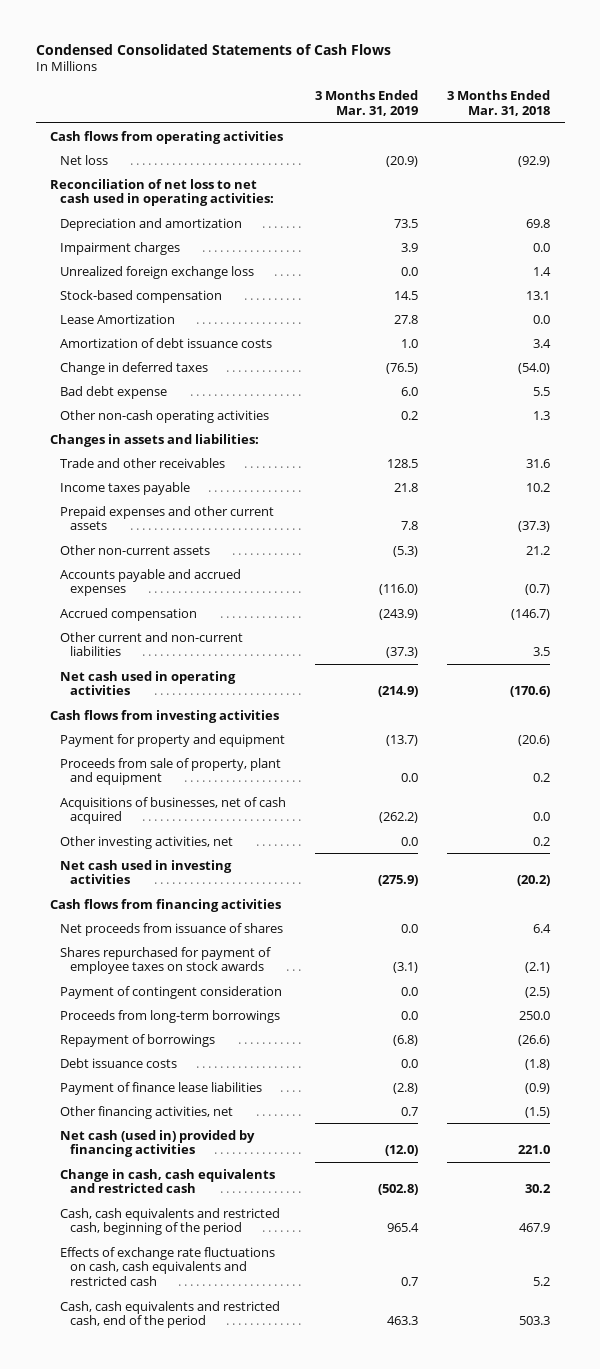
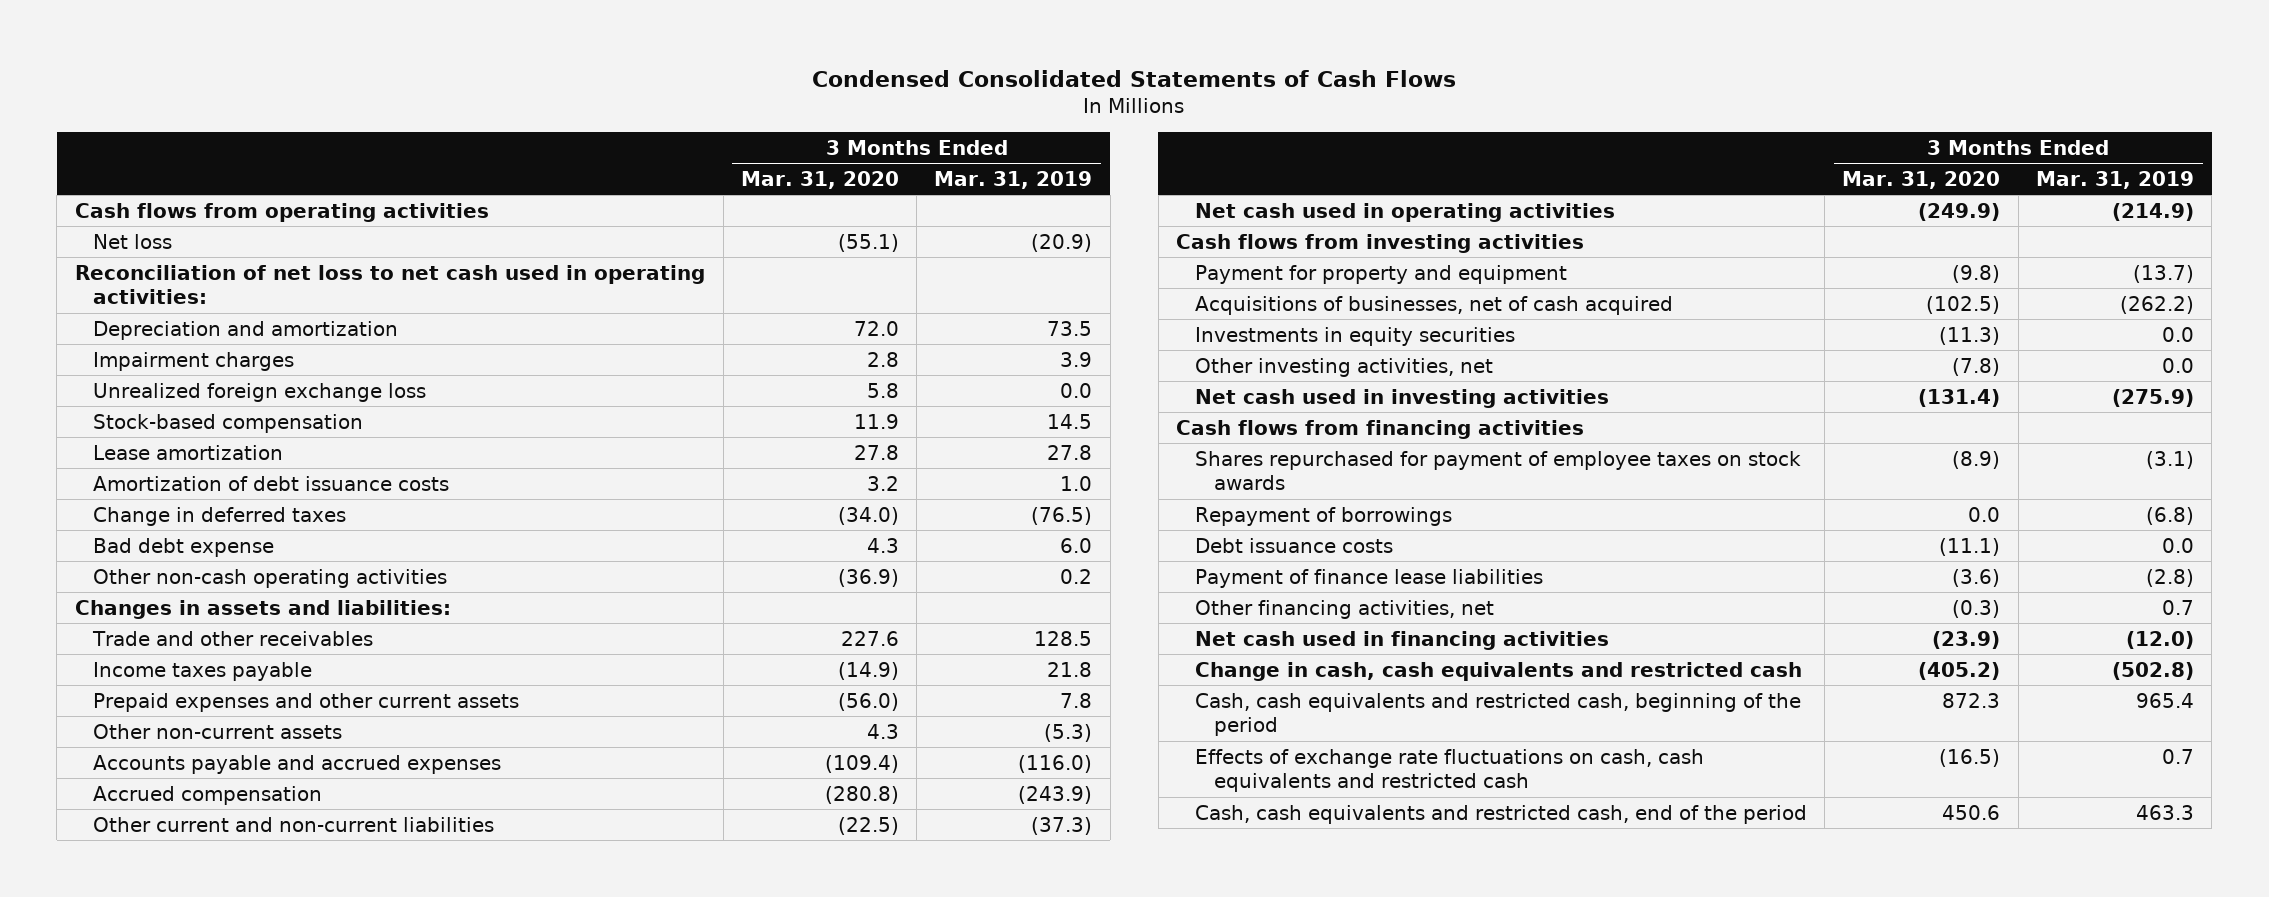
[447,90,551,116] 3 Months Ended Mar. 31, 2018 -> none
none -> [740,170,899,189] Mar. 31, 2020
[60,313,176,324] Lease Amortization -> [93,444,284,460] Lease amortization
[60,757,282,786] Proceeds from sale of property, plant and equipment -> none
none -> [1194,326,1515,346] Investments in equity securities
[60,922,284,936] Net proceeds from issuance of shares -> none
[60,985,283,999] Payment of contingent consideration -> none
[60,1009,281,1023] Proceeds from long-term borrowings -> none
[60,1129,256,1158] Net cash (used in) provided by financing activities -> [1194,630,1609,650] Net cash used in financing activities

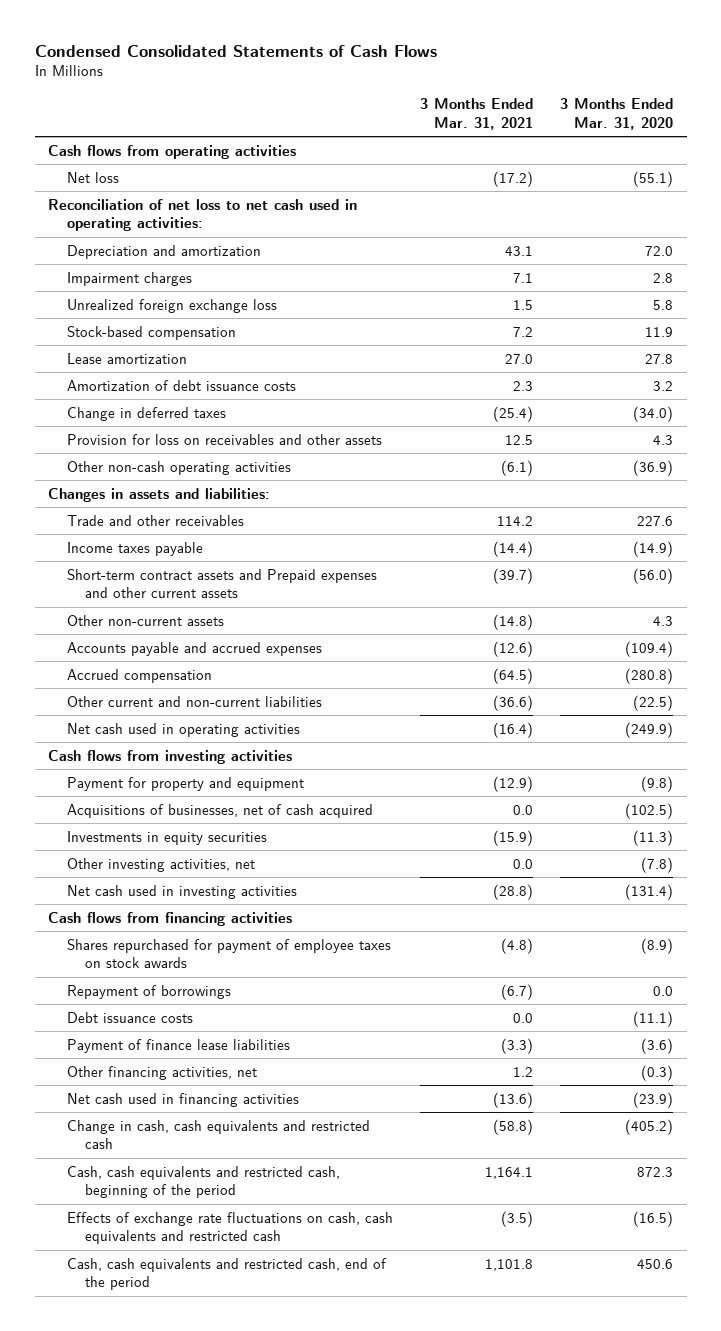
[934,170,1093,189] Mar. 31, 2019 -> none
none -> [419,98,533,130] 3 Months Ended Mar. 31, 2021
[93,537,275,557] Bad debt expense -> [66,433,382,445] Provision for loss on receivables and other assets
[93,692,520,712] Prepaid expenses and other current assets -> [66,568,377,599] Short-term contract assets and Prepaid expenses and other current assets

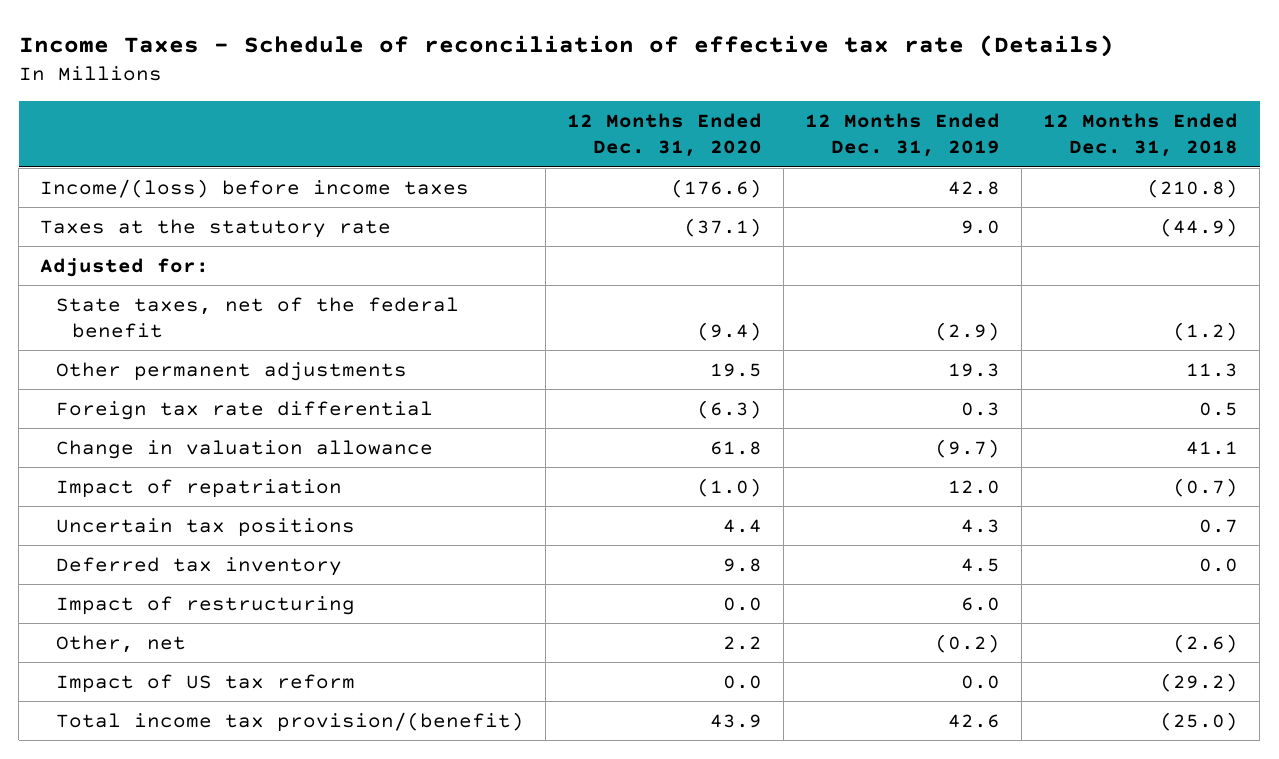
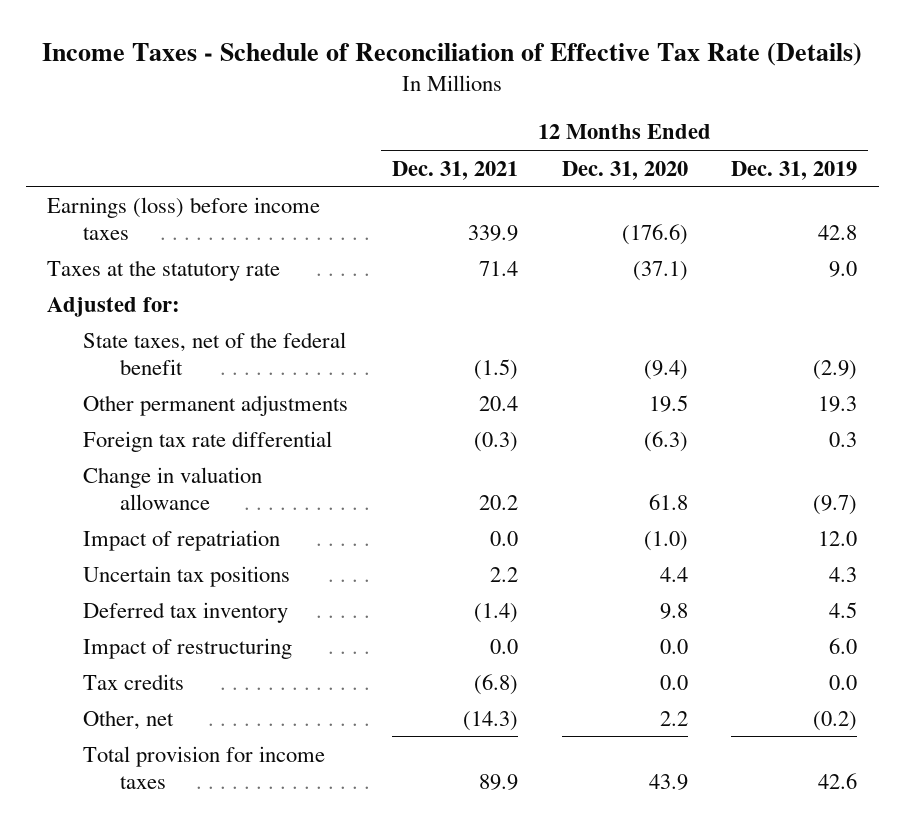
[18,34,1114,57] Income Taxes - Schedule of reconciliation of effective tax rate (Details) -> [42,42,863,66] Income Taxes - Schedule of Reconciliation of Effective Tax Rate (Details)
[1043,113,1239,158] 12 Months Ended Dec. 31, 2018 -> none
none -> [392,160,519,180] Dec. 31, 2021
[40,178,470,198] Income/(loss) before income taxes -> [47,196,321,240] Earnings (loss) before income taxes
none -> [83,673,185,690] Tax credits
[55,673,355,693] Impact of US tax reform -> none
[55,711,524,732] Total income tax provision/(benefit) -> [83,745,326,789] Total provision for income taxes

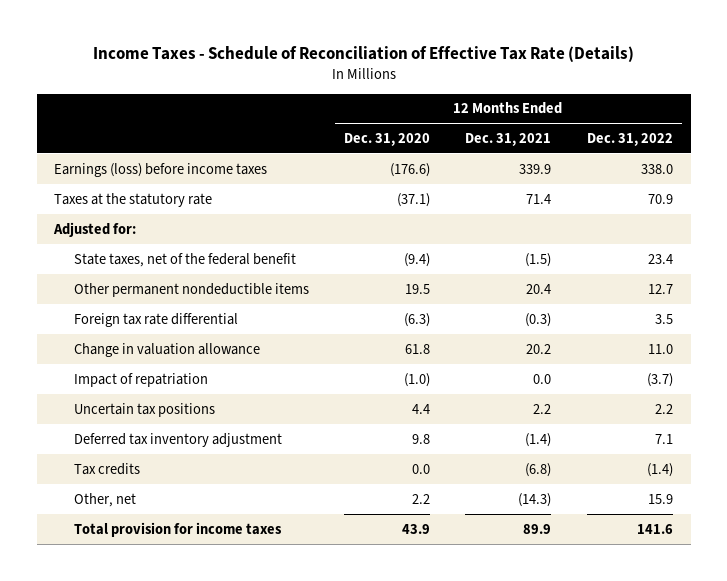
[731,160,858,180] Dec. 31, 2019 -> none
none -> [586,132,673,146] Dec. 31, 2022
[83,394,349,416] Other permanent adjustments -> [73,282,309,297] Other permanent nondeductible items
[83,637,293,659] Impact of restructuring -> none
[83,601,289,623] Deferred tax inventory -> [73,432,282,447] Deferred tax inventory adjustment

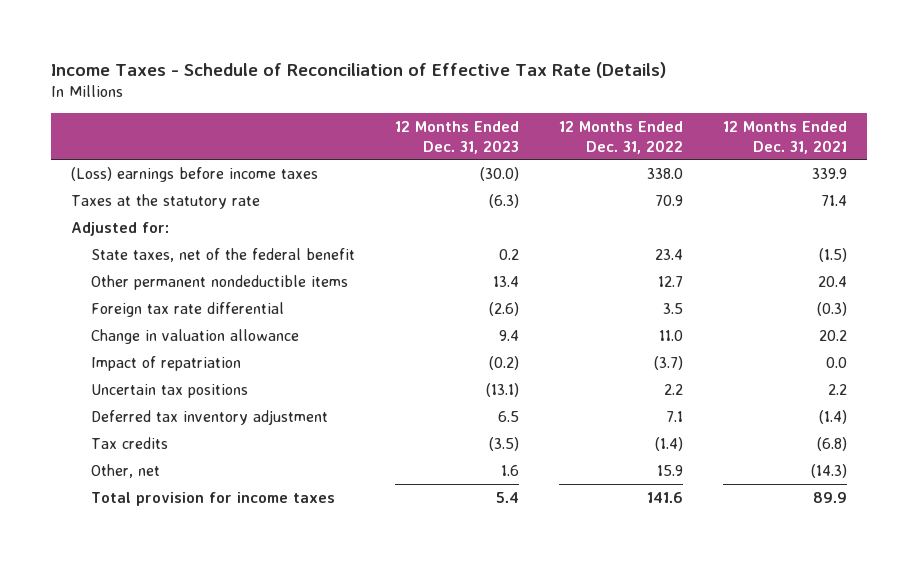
[344,132,431,146] Dec. 31, 2020 -> none
none -> [394,120,519,154] 12 Months Ended Dec. 31, 2023
[54,162,268,177] Earnings (loss) before income taxes -> [71,166,319,182] (Loss) earnings before income taxes

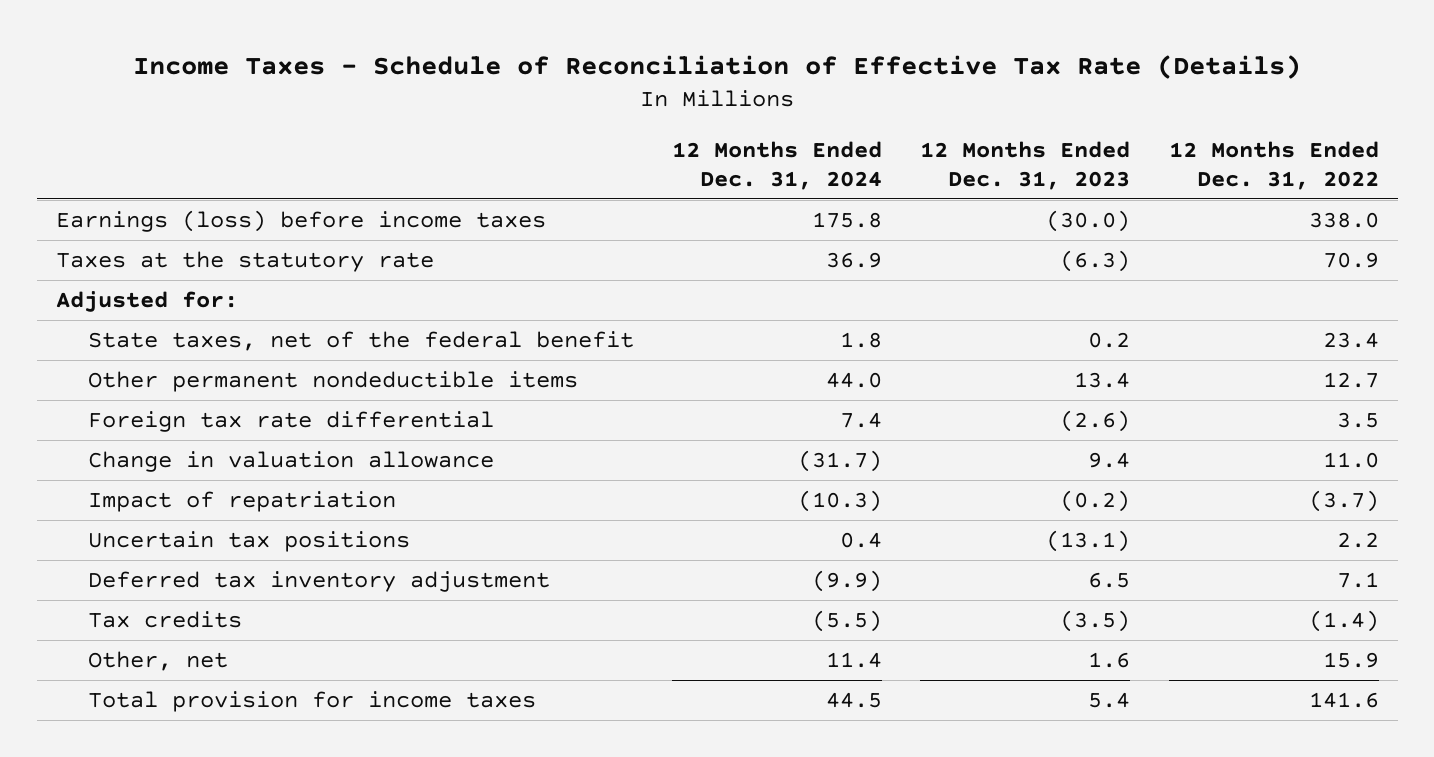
[723,120,848,154] 12 Months Ended Dec. 31, 2021 -> none
none -> [672,140,883,190] 12 Months Ended Dec. 31, 2024
[71,166,319,182] (Loss) earnings before income taxes -> [55,209,546,232] Earnings (loss) before income taxes

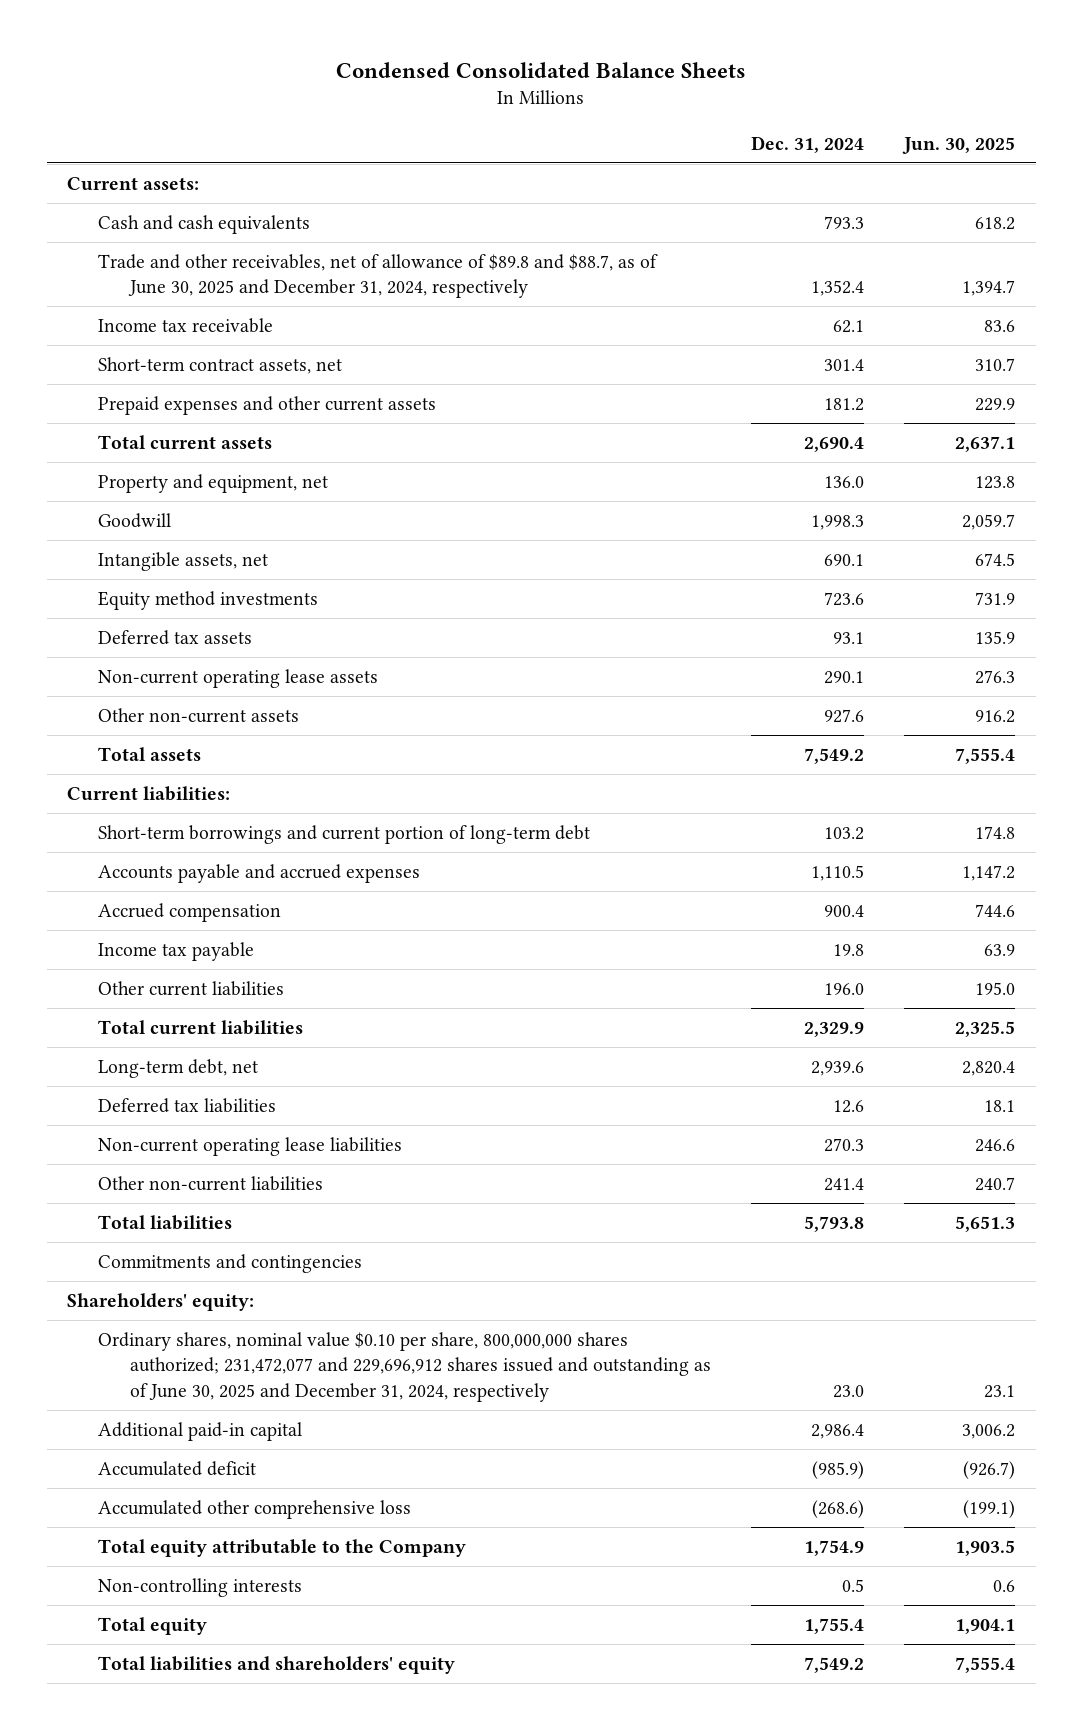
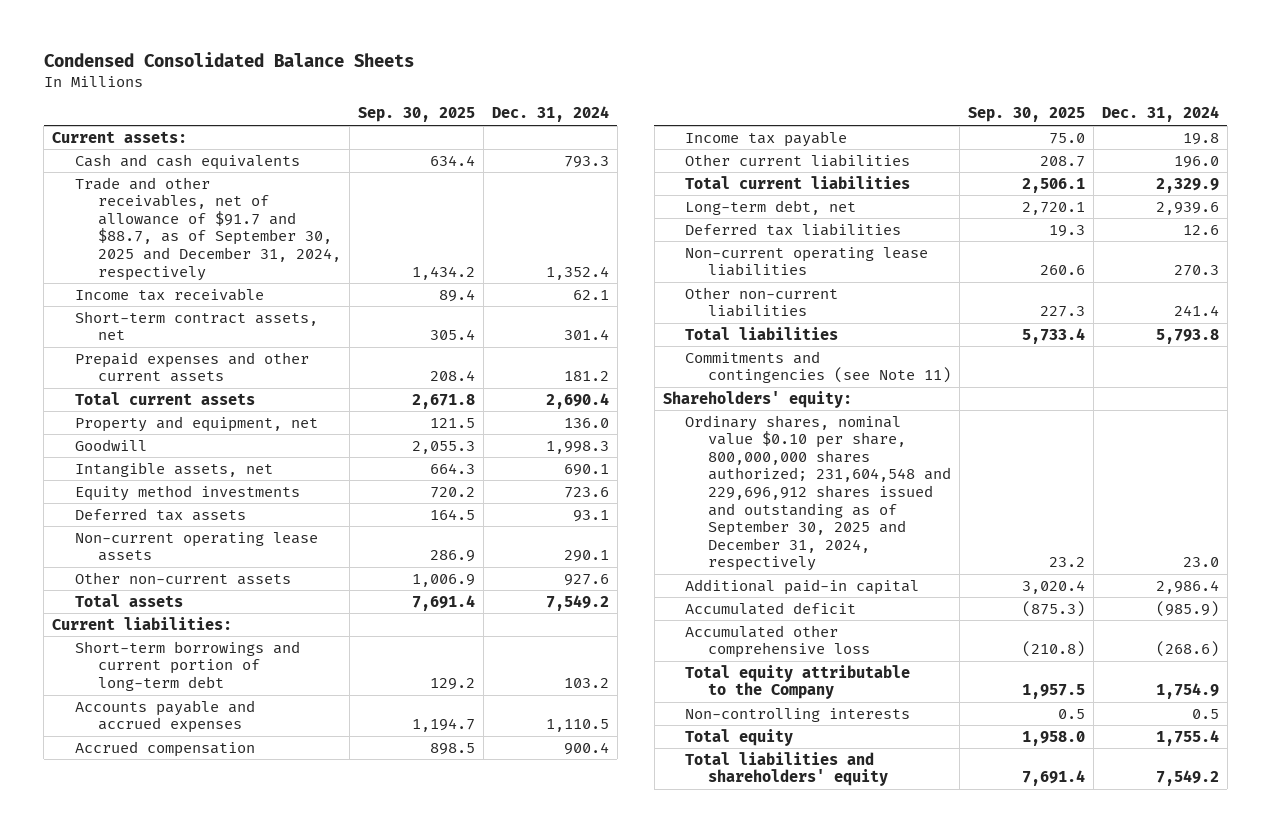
[902,136,1016,154] Jun. 30, 2025 -> none
none -> [357,107,475,123] Sep. 30, 2025
[98,253,659,299] Trade and other receivables, net of allowance of $89.8 and $88.7, as of June 30, 2025 and December 31, 2024, respectively -> [75,176,341,281] Trade and other receivables, net of allowance of $91.7 and $88.7, as of September 30, 2025 and December 31, 2024, respectively
[98,1253,363,1273] Commitments and contingencies -> [685,350,951,384] Commitments and contingencies (see Note 11)
[98,1331,711,1402] Ordinary shares, nominal value $0.10 per share, 800,000,000 shares authorized; 231,472,077 and 229,696,912 shares issued and outstanding as of June 30, 2025 and December 31, 2024, respectively -> [685,414,951,572] Ordinary shares, nominal value $0.10 per share, 800,000,000 shares authorized; 231,604,548 and 229,696,912 shares issued and outstanding as of September 30, 2025 and December 31, 2024, respectively

